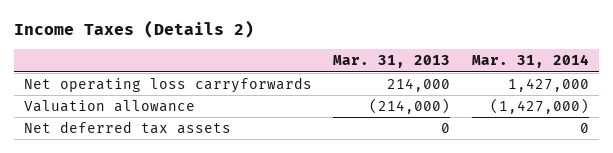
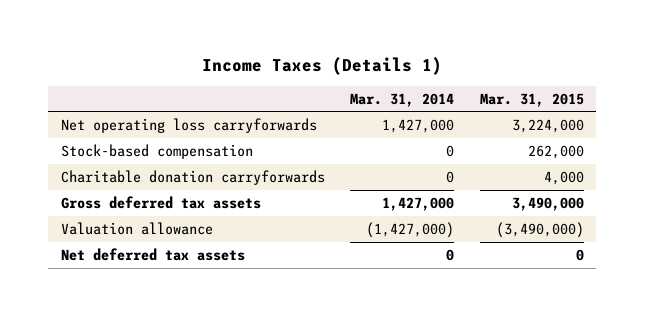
[13,20,254,39] Income Taxes (Details 2) -> [202,56,443,75] Income Taxes (Details 1)
[333,55,451,69] Mar. 31, 2013 -> none
none -> [479,92,584,107] Mar. 31, 2015
none -> [60,143,253,159] Stock-based compensation
none -> [60,169,325,185] Charitable donation carryforwards
none -> [60,195,261,209] Gross deferred tax assets

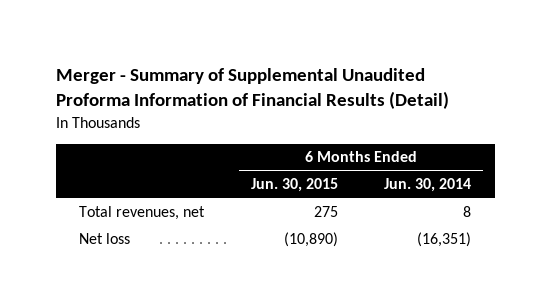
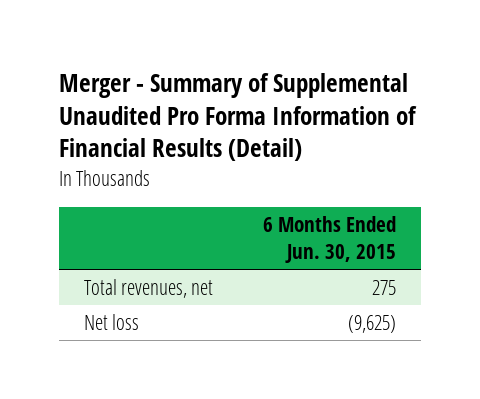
[55,67,449,109] Merger - Summary of Supplemental Unaudited Proforma Information of Financial Results (Detail) -> [59,72,418,162] Merger - Summary of Supplemental Unaudited Pro Forma Information of Financial Results (Detail)
[384,178,472,193] Jun. 30, 2014 -> none
[283,231,338,247] (10,890) -> [347,314,396,333] (9,625)

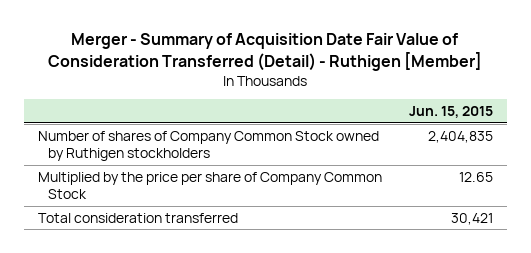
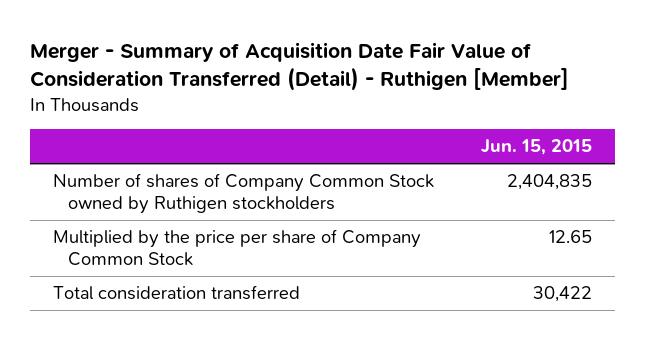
[451,212,494,225] 30,421 -> [532,286,592,303] 30,422

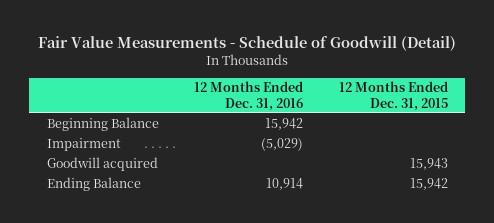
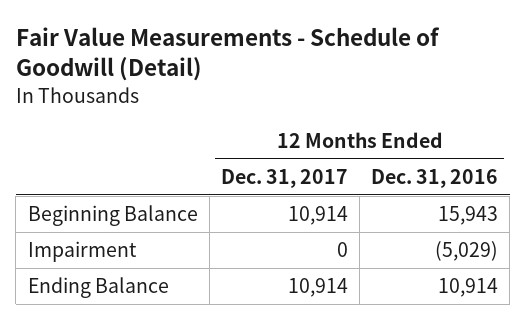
[338,81,448,111] 12 Months Ended Dec. 31, 2015 -> none
none -> [220,168,348,188] Dec. 31, 2017
[265,118,304,131] 15,942 -> [438,206,499,226] 15,943
[46,157,158,172] Goodwill acquired -> none

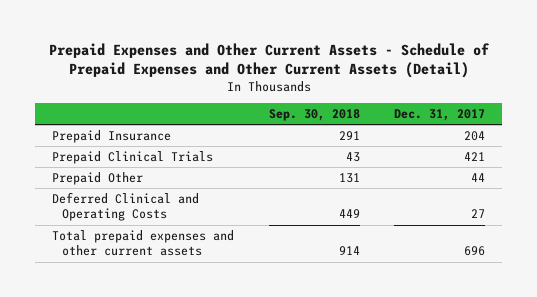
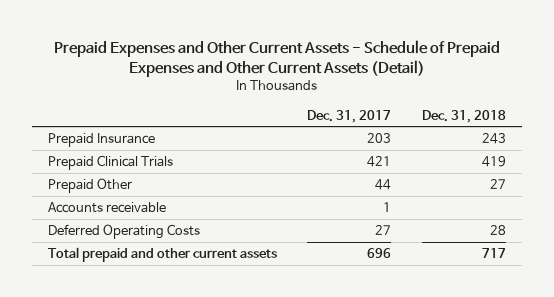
[268,109,360,122] Sep. 30, 2018 -> none
none -> [422,109,507,123] Dec. 31, 2018
[464,130,486,141] 204 -> [367,133,392,144] 203
none -> [47,202,166,214] Accounts receivable
[52,191,200,222] Deferred Clinical and Operating Costs -> [47,224,200,240] Deferred Operating Costs
[52,229,235,257] Total prepaid expenses and other current assets -> [47,247,277,263] Total prepaid and other current assets

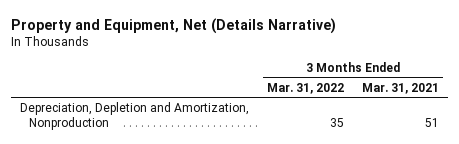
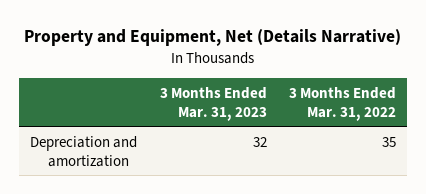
[361,82,439,94] Mar. 31, 2021 -> none
none -> [159,86,267,121] 3 Months Ended Mar. 31, 2023
[20,102,250,131] Depreciation, Depletion and Amortization, Nonproduction -> [30,135,138,167] Depreciation and amortization

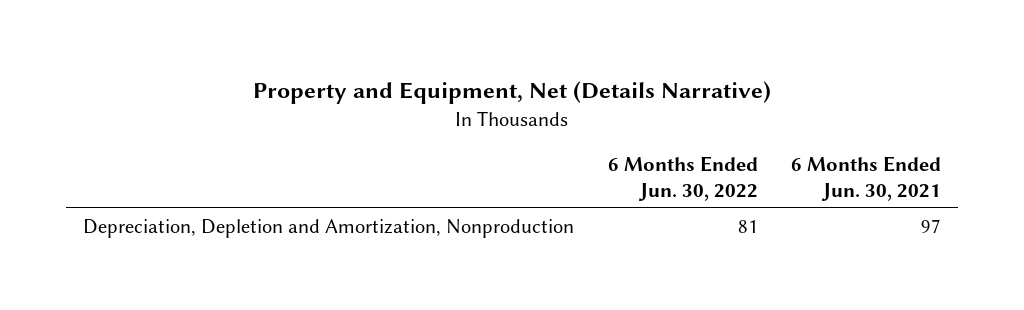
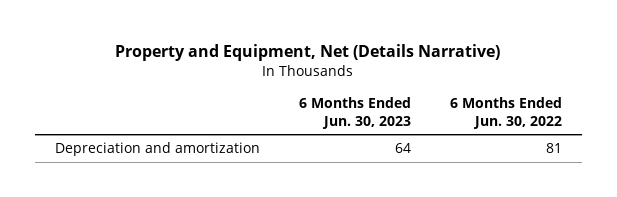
[791,155,942,202] 6 Months Ended Jun. 30, 2021 -> none
none -> [298,97,411,129] 6 Months Ended Jun. 30, 2023
[82,219,574,239] Depreciation, Depletion and Amortization, Nonproduction -> [54,142,260,157] Depreciation and amortization

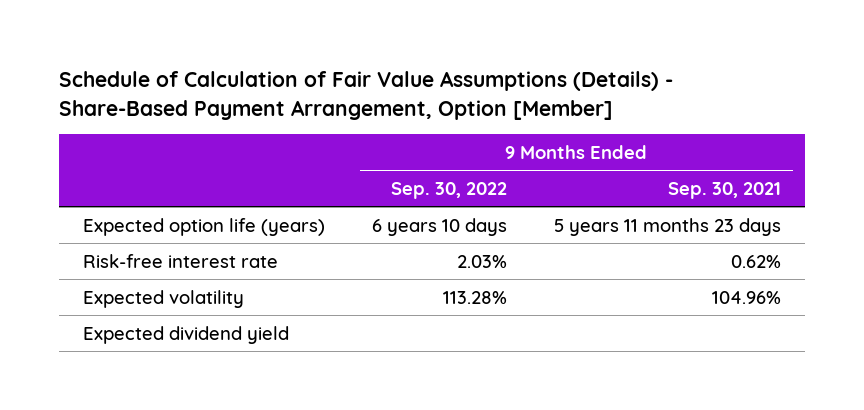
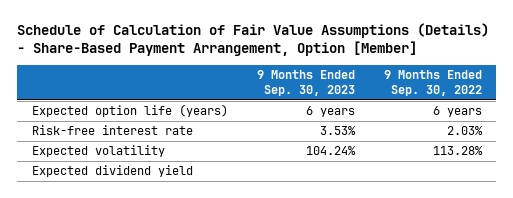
[668,181,782,199] Sep. 30, 2021 -> none
none -> [256,70,355,97] 9 Months Ended Sep. 30, 2023
[371,217,507,236] 6 years 10 days -> [432,106,482,118] 6 years

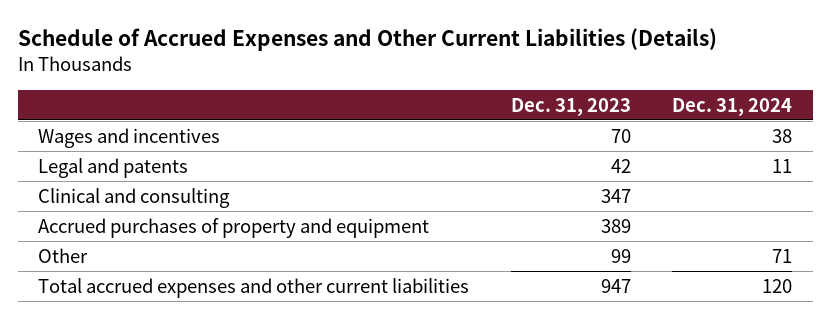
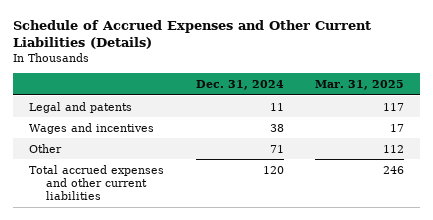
[510,97,631,116] Dec. 31, 2023 -> none
none -> [315,80,405,91] Mar. 31, 2025
[38,187,231,208] Clinical and consulting -> none
[38,217,430,238] Accrued purchases of property and equipment -> none
[38,127,221,148] Wages and incentives -> [28,122,154,134] Wages and incentives

